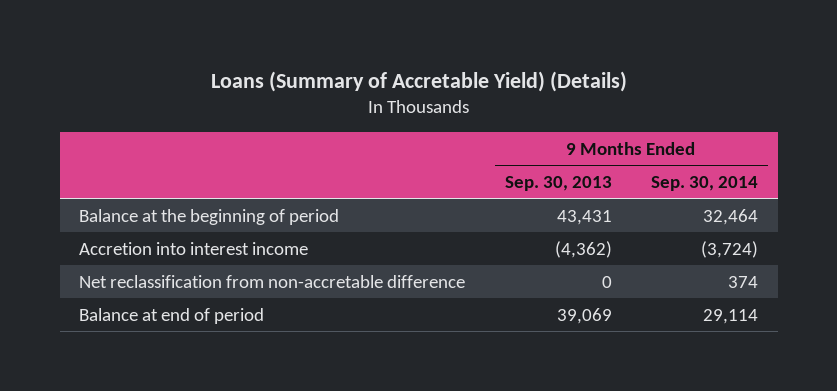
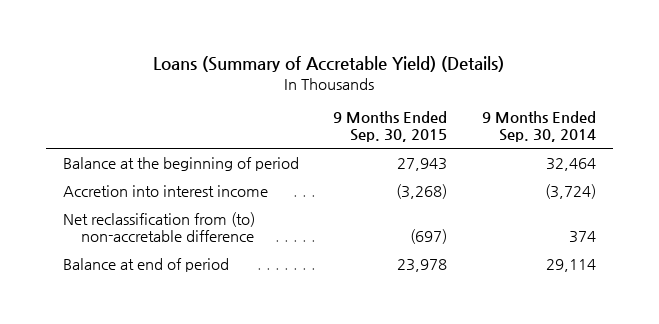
[504,175,612,191] Sep. 30, 2013 -> none
none -> [333,111,448,143] 9 Months Ended Sep. 30, 2015
[79,274,466,288] Net reclassification from non-accretable difference -> [63,211,256,243] Net reclassification from (to) non-accretable difference

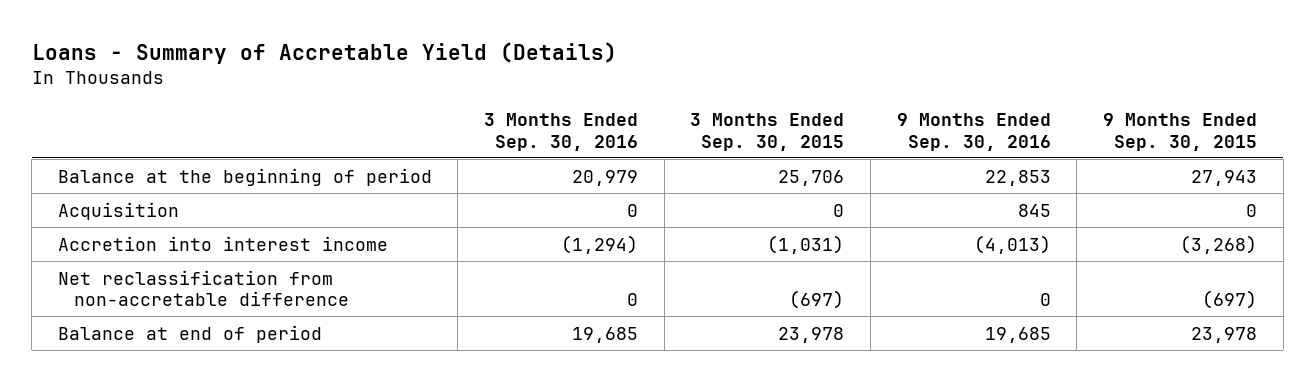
[153,55,505,72] Loans (Summary of Accretable Yield) (Details) -> [31,41,617,64] Loans - Summary of Accretable Yield (Details)
[481,111,596,143] 9 Months Ended Sep. 30, 2014 -> none
none -> [484,113,639,151] 3 Months Ended Sep. 30, 2016
none -> [690,113,845,151] 3 Months Ended Sep. 30, 2015
none -> [896,113,1051,151] 9 Months Ended Sep. 30, 2016
none -> [57,201,179,220] Acquisition
[63,211,256,243] Net reclassification from (to) non-accretable difference -> [57,269,349,307] Net reclassification from non-accretable difference

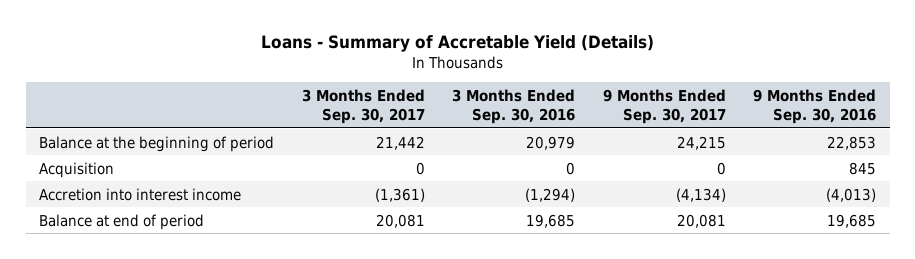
[690,113,845,151] 3 Months Ended Sep. 30, 2015 -> none
[1102,113,1257,151] 9 Months Ended Sep. 30, 2015 -> none
none -> [301,88,425,124] 3 Months Ended Sep. 30, 2017
none -> [602,88,726,124] 9 Months Ended Sep. 30, 2017
[57,269,349,307] Net reclassification from non-accretable difference -> none

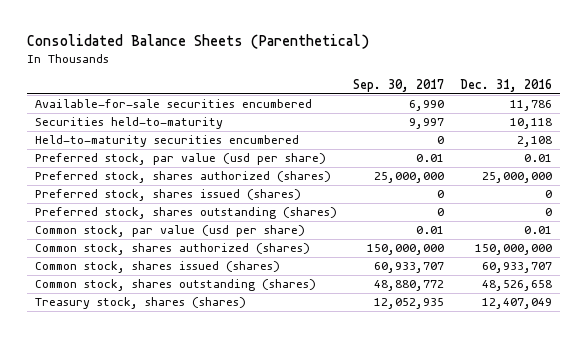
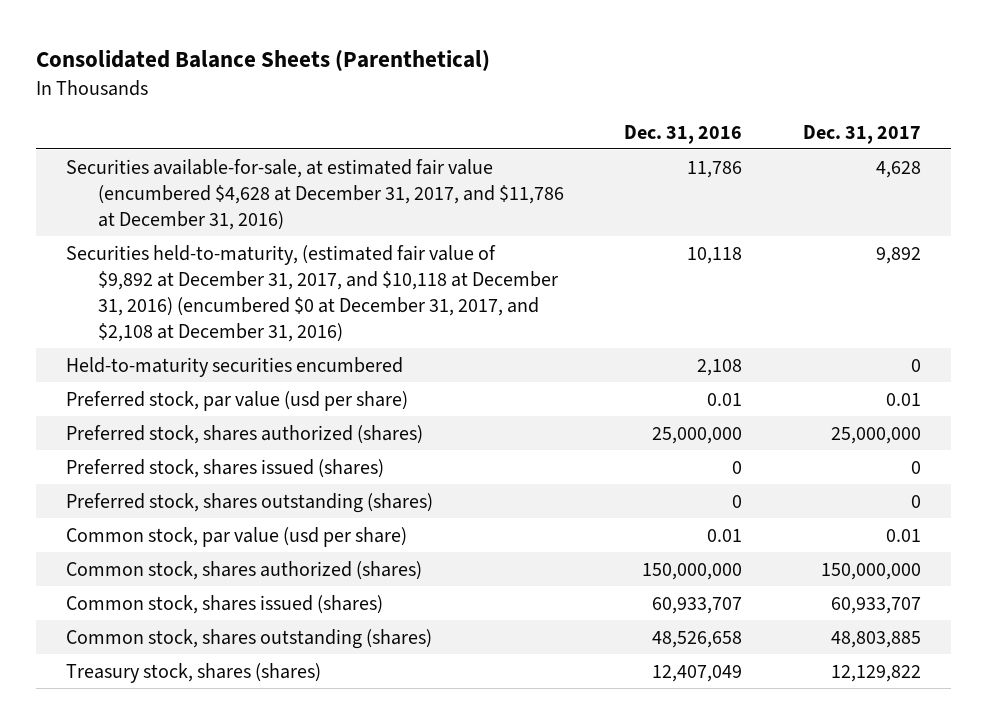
[352,78,444,92] Sep. 30, 2017 -> none
none -> [802,124,921,144] Dec. 31, 2017
[34,99,312,109] Available-for-sale securities encumbered -> [66,158,565,230] Securities available-for-sale, at estimated fair value (encumbered $4,628 at December 31, 2017, and $11,786 at December 31, 2016)
[34,117,223,130] Securities held-to-maturity -> [66,244,559,342] Securities held-to-maturity, (estimated fair value of $9,892 at December 31, 2017, and $10,118 at December 31, 2016) (encumbered $0 at December 31, 2017, and $2,108 at December 31, 2016)

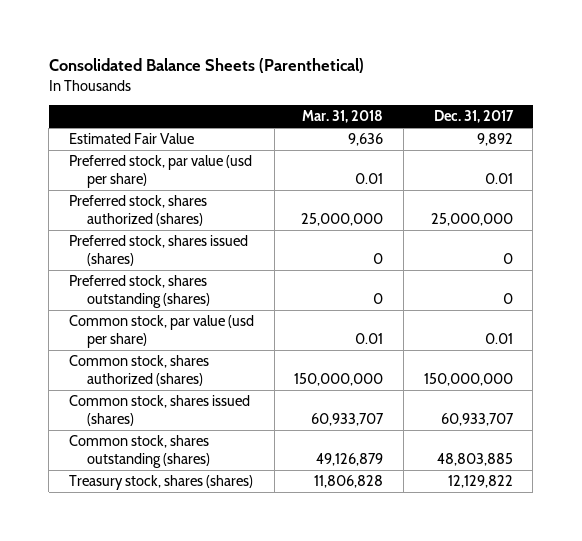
[624,124,743,144] Dec. 31, 2016 -> none
none -> [302,110,384,124] Mar. 31, 2018
[66,158,565,230] Securities available-for-sale, at estimated fair value (encumbered $4,628 at December 31, 2017, and $11,786 at December 31, 2016) -> none
[66,356,404,377] Held-to-maturity securities encumbered -> none
[66,244,559,342] Securities held-to-maturity, (estimated fair value of $9,892 at December 31, 2017, and $10,118 at December 31, 2016) (encumbered $0 at December 31, 2017, and $2,108 at December 31, 2016) -> [69,133,195,145] Estimated Fair Value

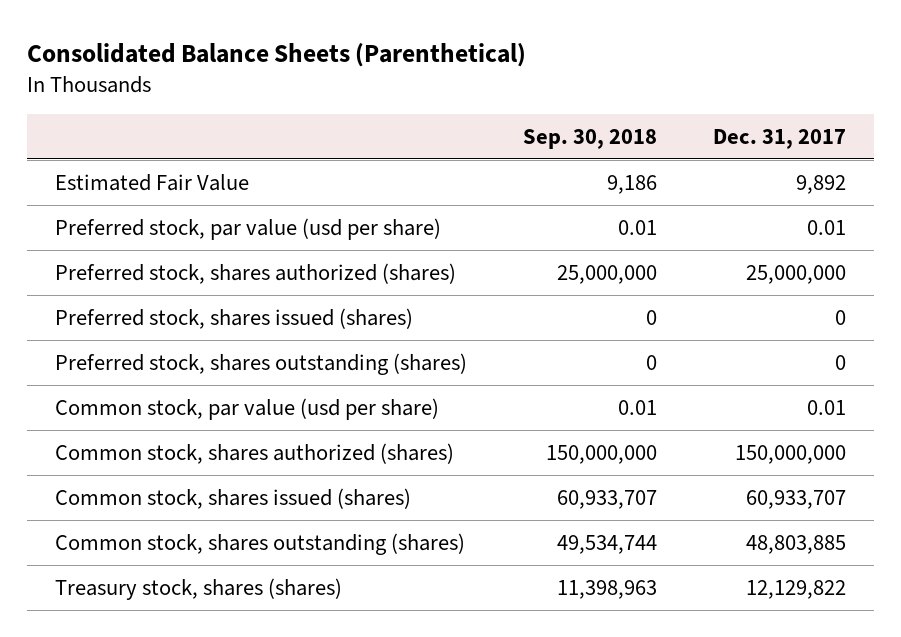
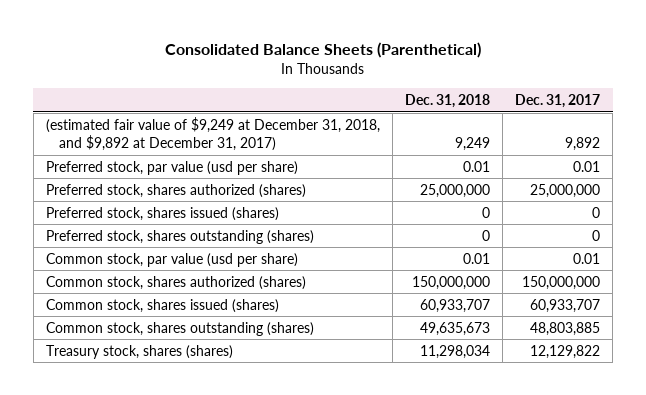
[522,128,657,149] Sep. 30, 2018 -> none
none -> [404,93,490,108] Dec. 31, 2018
[55,173,250,191] Estimated Fair Value -> [45,116,380,151] (estimated fair value of $9,249 at December 31, 2018, and $9,892 at December 31, 2017)

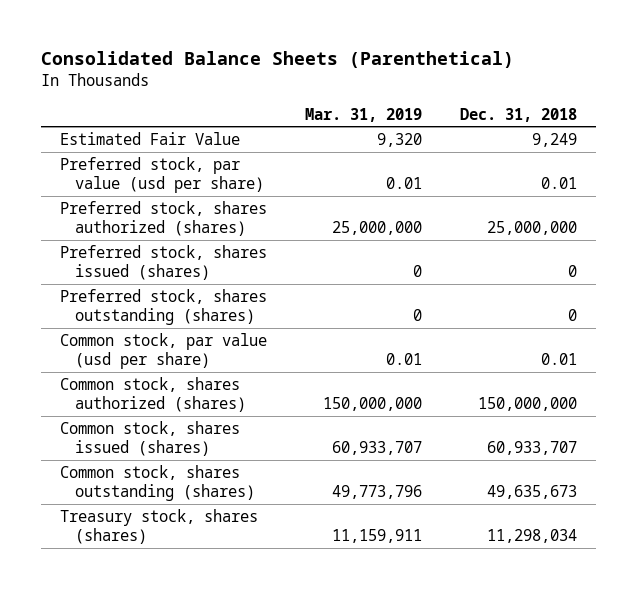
[515,93,601,108] Dec. 31, 2017 -> none
none -> [305,107,423,122] Mar. 31, 2019
[45,116,380,151] (estimated fair value of $9,249 at December 31, 2018, and $9,892 at December 31, 2017) -> [60,131,241,145] Estimated Fair Value

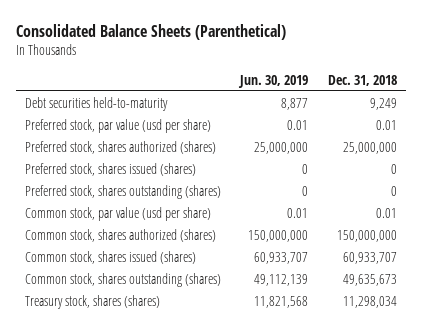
[305,107,423,122] Mar. 31, 2019 -> none
none -> [238,74,309,88] Jun. 30, 2019
[60,131,241,145] Estimated Fair Value -> [25,96,169,111] Debt securities held-to-maturity

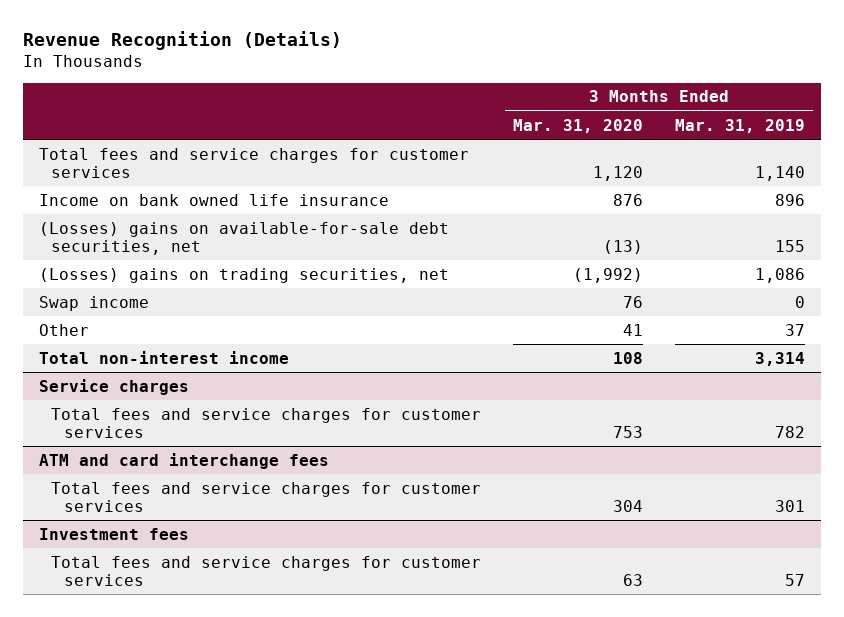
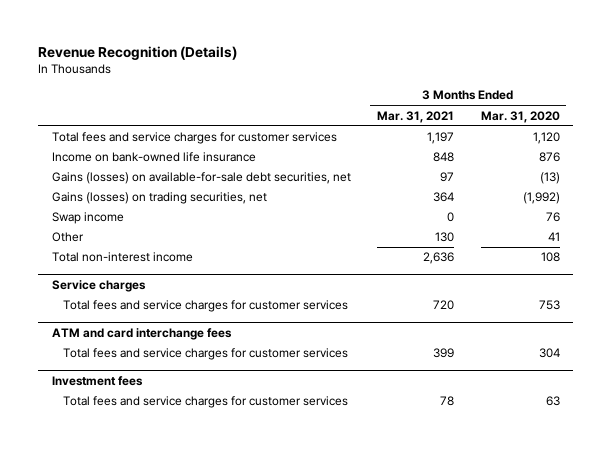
[675,118,806,133] Mar. 31, 2019 -> none
none -> [377,110,455,123] Mar. 31, 2021
[38,193,389,206] Income on bank owned life insurance -> [51,152,256,163] Income on bank-owned life insurance
[38,221,449,255] (Losses) gains on available-for-sale debt securities, net -> [51,172,351,185] Gains (losses) on available-for-sale debt securities, net
[38,267,449,283] (Losses) gains on trading securities, net -> [51,192,267,205] Gains (losses) on trading securities, net

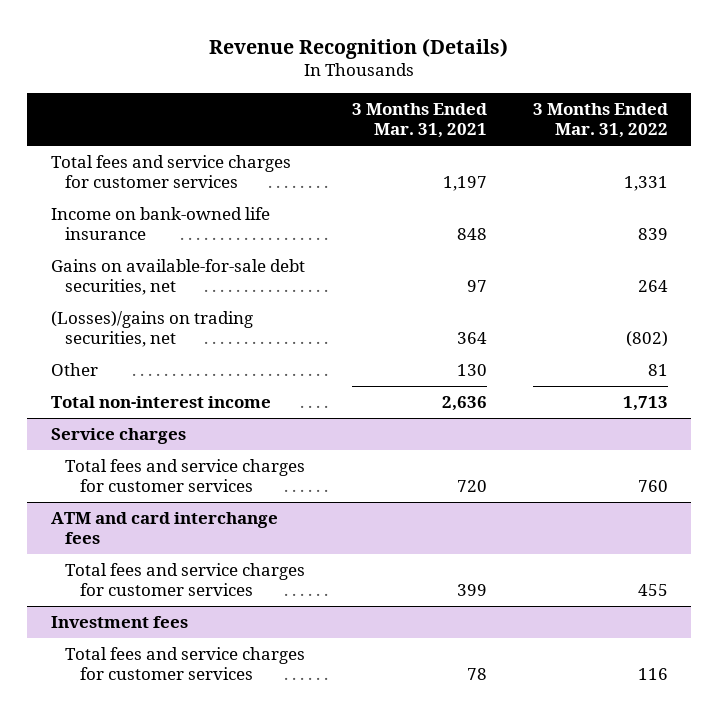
[480,110,560,123] Mar. 31, 2020 -> none
none -> [533,102,669,139] 3 Months Ended Mar. 31, 2022
[51,212,124,225] Swap income -> none
[51,172,351,185] Gains (losses) on available-for-sale debt securities, net -> [50,258,305,296] Gains on available-for-sale debt securities, net
[51,192,267,205] Gains (losses) on trading securities, net -> [50,310,253,348] (Losses)/gains on trading securities, net

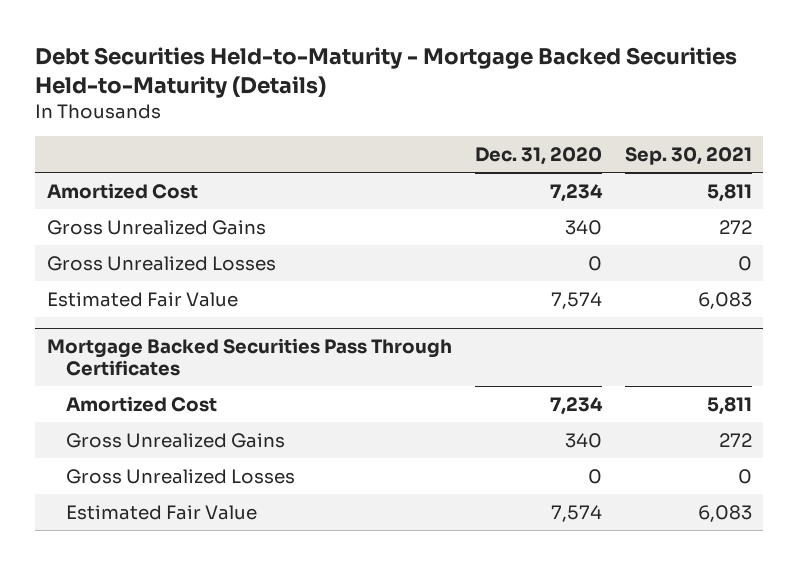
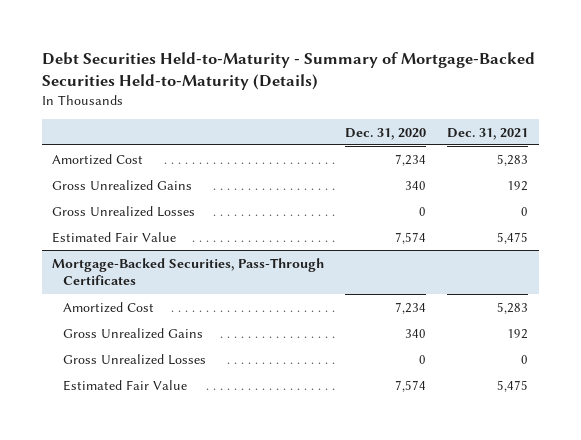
[35,46,738,98] Debt Securities Held-to-Maturity - Mortgage Backed Securities Held-to-Maturity (Details) -> [41,51,535,90] Debt Securities Held-to-Maturity - Summary of Mortgage-Backed Securities Held-to-Maturity (Details)
[624,147,752,166] Sep. 30, 2021 -> none
none -> [447,127,529,140] Dec. 31, 2021
[46,337,452,376] Mortgage Backed Securities Pass Through Certificates -> [52,257,325,286] Mortgage-Backed Securities, Pass-Through Certificates

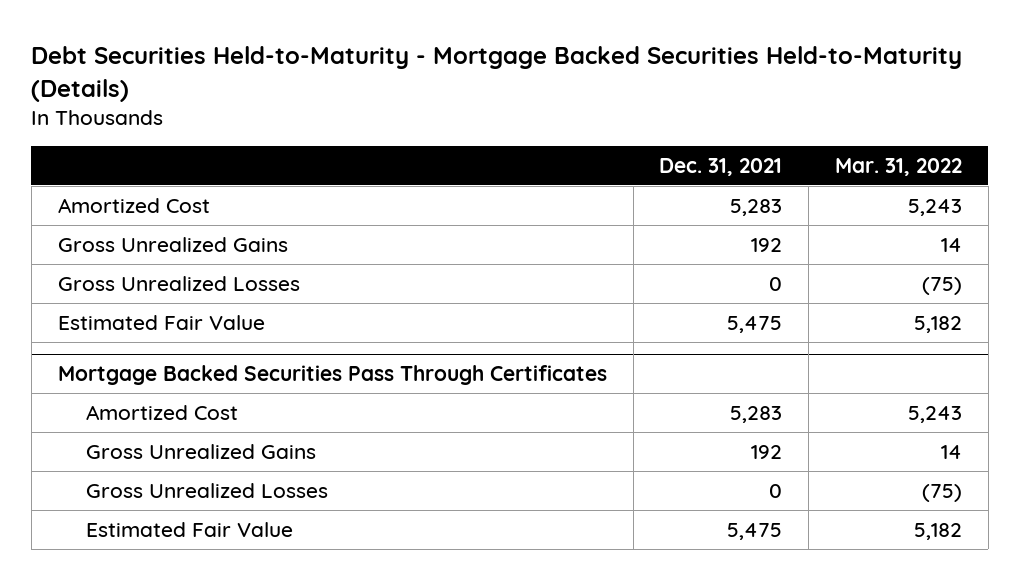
[41,51,535,90] Debt Securities Held-to-Maturity - Summary of Mortgage-Backed Securities Held-to-Maturity (Details) -> [31,46,963,102] Debt Securities Held-to-Maturity - Mortgage Backed Securities Held-to-Maturity (Details)
[345,127,427,140] Dec. 31, 2020 -> none
none -> [834,157,962,176] Mar. 31, 2022
[52,257,325,286] Mortgage-Backed Securities, Pass-Through Certificates -> [57,365,607,386] Mortgage Backed Securities Pass Through Certificates

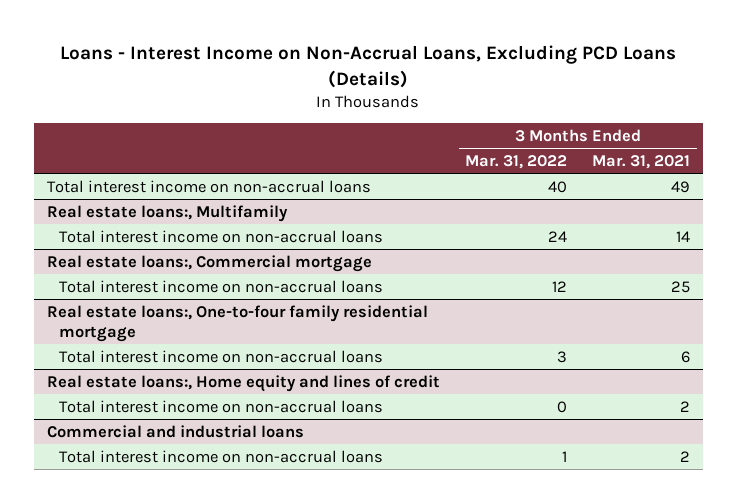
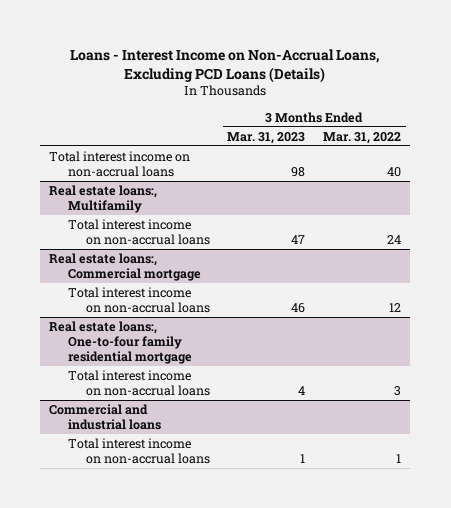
[592,154,691,169] Mar. 31, 2021 -> none
none -> [227,131,306,144] Mar. 31, 2023
[46,374,440,392] Real estate loans:, Home equity and lines of credit -> none
[58,399,383,413] Total interest income on non-accrual loans -> none

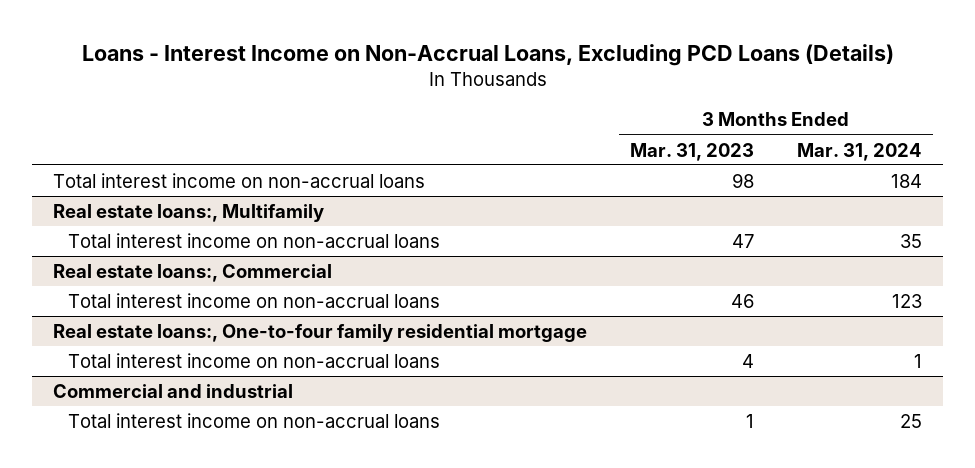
[323,131,402,144] Mar. 31, 2022 -> none
none -> [797,142,923,161] Mar. 31, 2024
[49,252,201,281] Real estate loans:, Commercial mortgage -> [53,263,333,282] Real estate loans:, Commercial
[49,403,161,430] Commercial and industrial loans -> [53,383,294,398] Commercial and industrial

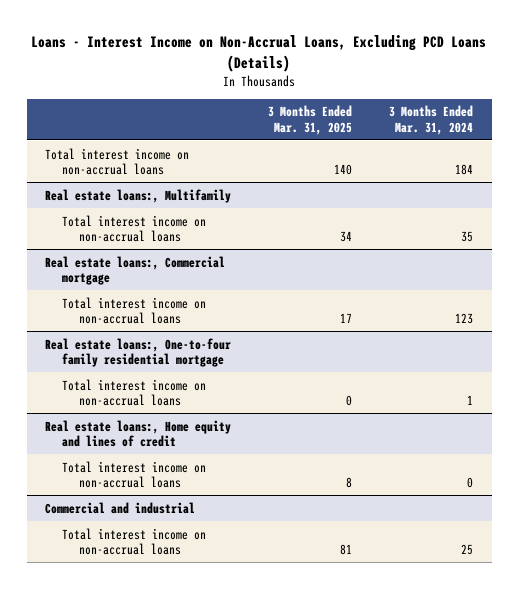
[630,142,755,161] Mar. 31, 2023 -> none
none -> [268,105,353,135] 3 Months Ended Mar. 31, 2025
[53,263,333,282] Real estate loans:, Commercial -> [45,255,226,285] Real estate loans:, Commercial mortgage
none -> [45,419,232,447] Real estate loans:, Home equity and lines of credit
none -> [62,460,207,488] Total interest income on non-accrual loans

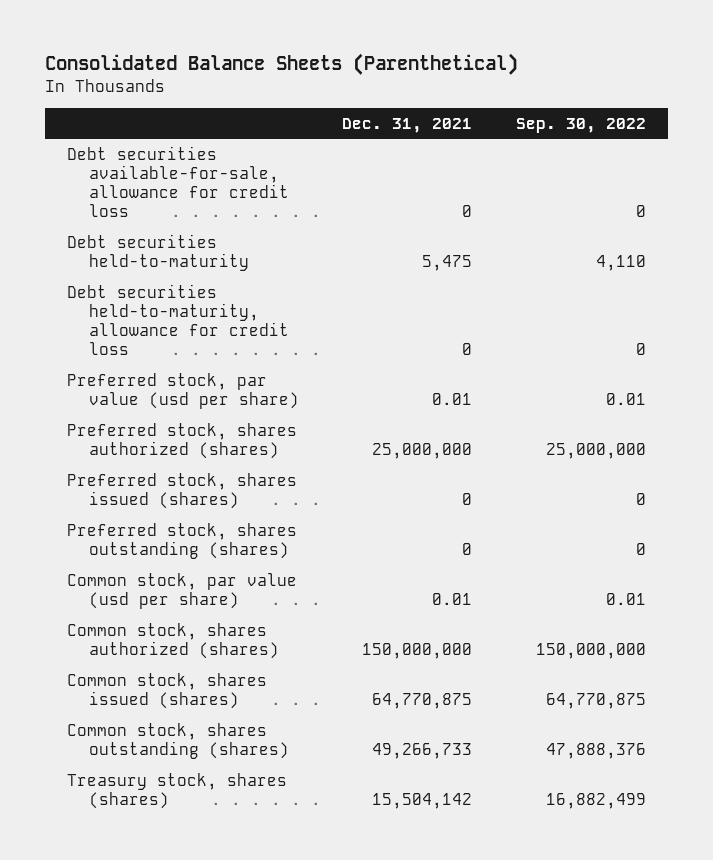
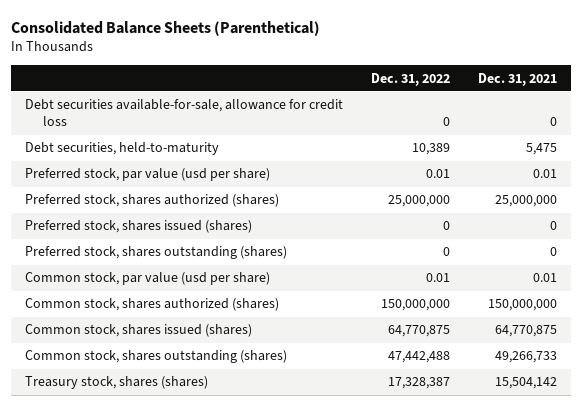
[515,117,646,133] Sep. 30, 2022 -> none
none -> [371,72,451,86] Dec. 31, 2022
[66,283,290,356] Debt securities held-to-maturity, allowance for credit loss -> none
[66,233,250,272] Debt securities held-to-maturity -> [25,142,220,156] Debt securities, held-to-maturity

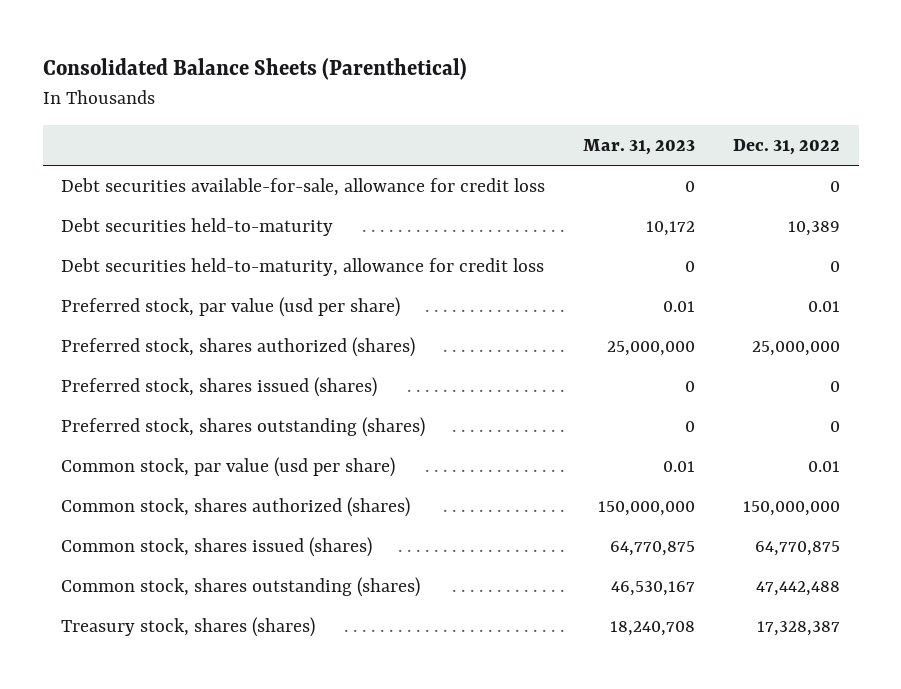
[477,72,557,86] Dec. 31, 2021 -> none
none -> [583,138,696,155] Mar. 31, 2023
[25,142,220,156] Debt securities, held-to-maturity -> [61,218,334,237] Debt securities held-to-maturity
none -> [61,258,545,277] Debt securities held-to-maturity, allowance for credit loss

